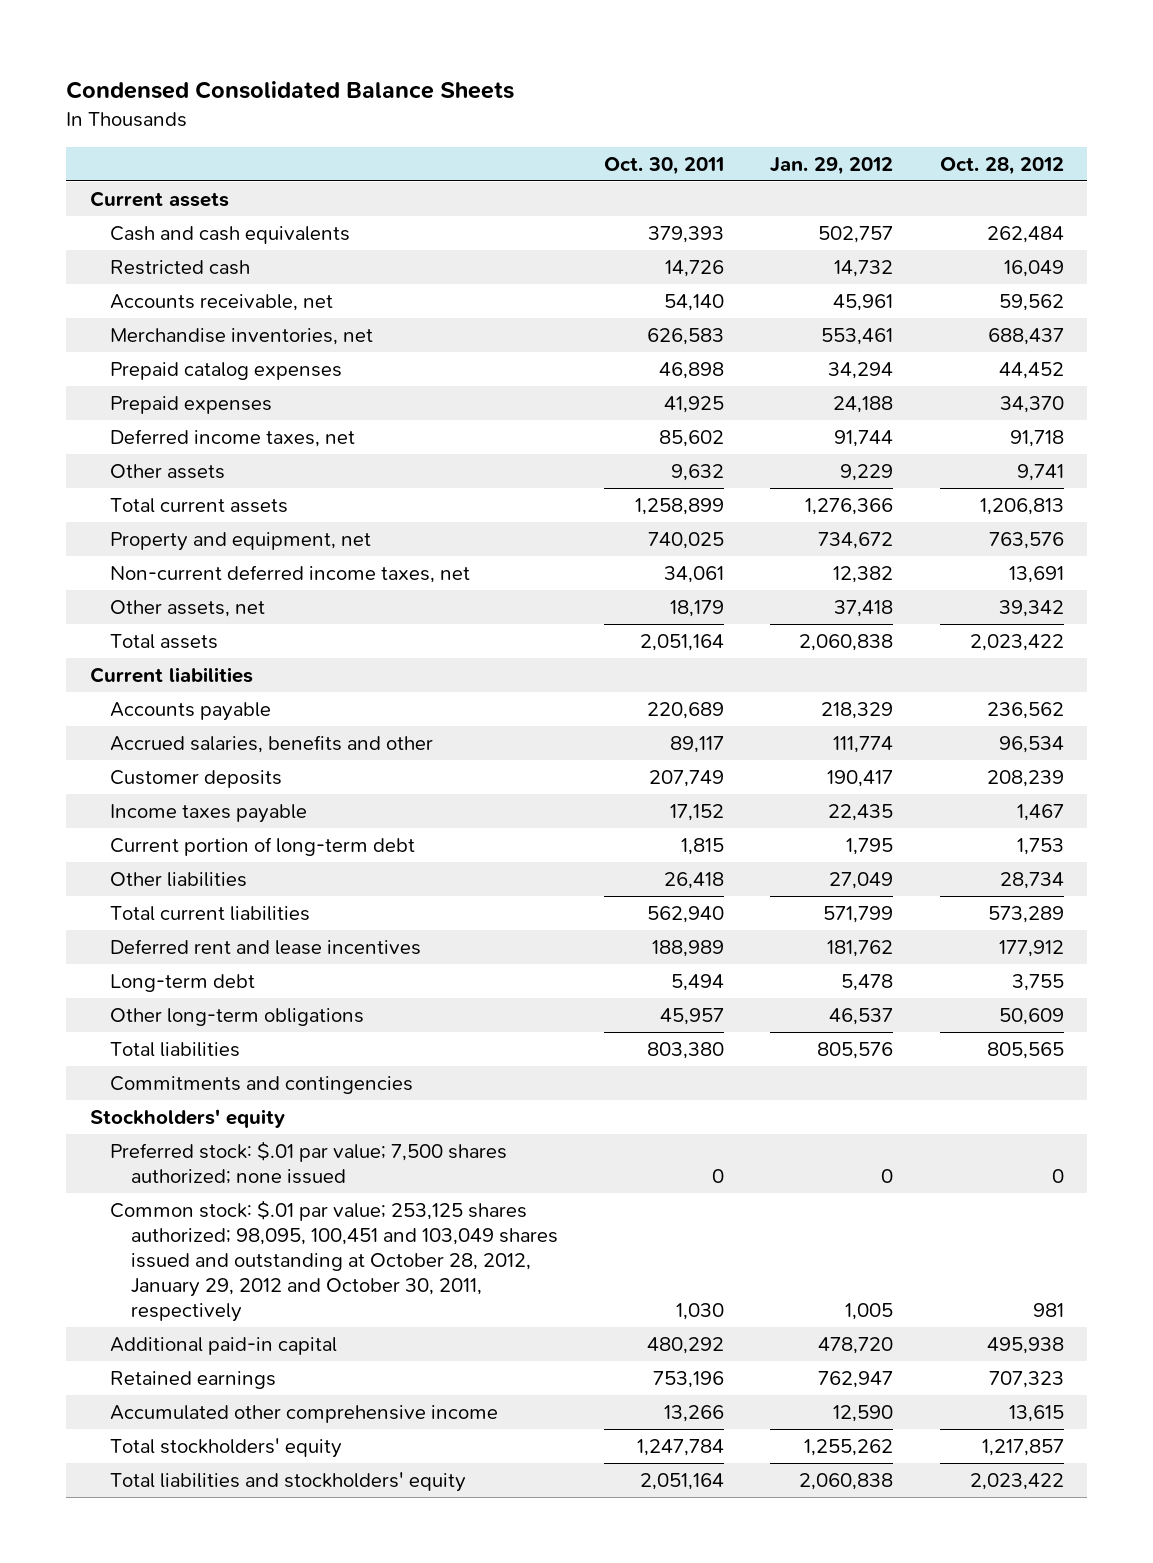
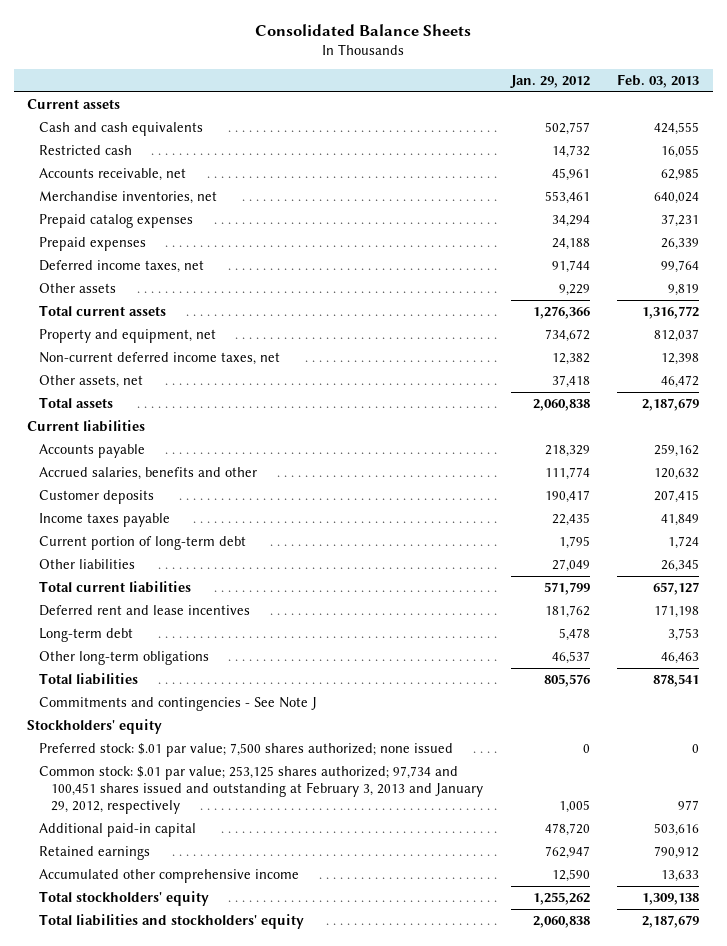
[66,81,515,100] Condensed Consolidated Balance Sheets -> [255,23,472,36] Consolidated Balance Sheets
[603,156,724,175] Oct. 30, 2011 -> none
[939,156,1064,175] Oct. 28, 2012 -> none
none -> [617,74,700,89] Feb. 03, 2013
[110,1076,414,1095] Commitments and contingencies -> [39,696,318,711] Commitments and contingencies - See Note J
[110,1200,558,1322] Common stock: $.01 par value; 253,125 shares authorized; 98,095, 100,451 and 103,049 shares issued and outstanding at October 28, 2012, January 29, 2012 and October 30, 2011, respectively -> [39,765,483,815] Common stock: $.01 par value; 253,125 shares authorized; 97,734 and 100,451 shares issued and outstanding at February 3, 2013 and January 29, 2012, respectively

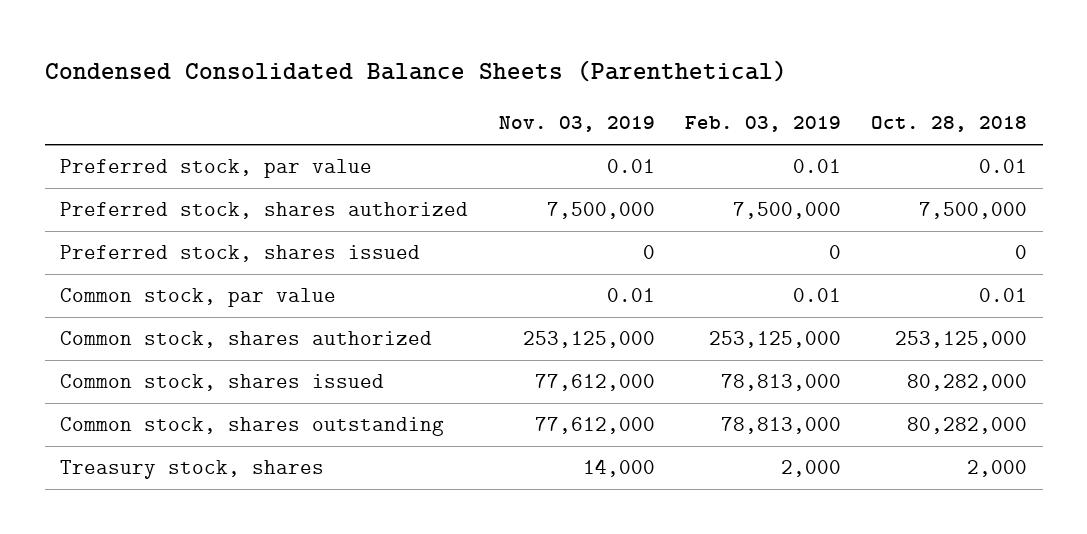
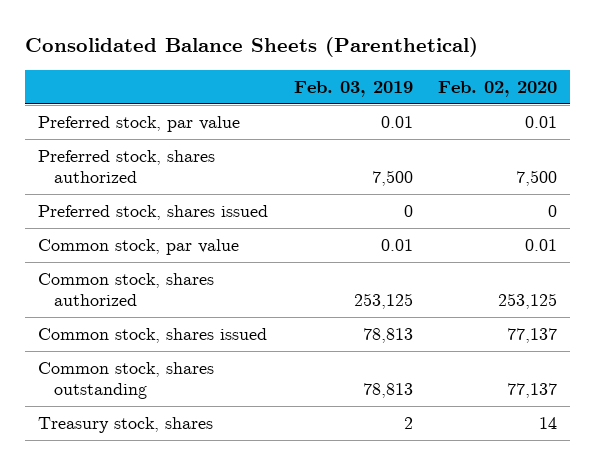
[44,60,787,83] Condensed Consolidated Balance Sheets (Parenthetical) -> [25,37,479,58] Consolidated Balance Sheets (Parenthetical)
[498,116,655,133] Nov. 03, 2019 -> none
[871,116,1028,133] Oct. 28, 2018 -> none
none -> [438,80,558,97] Feb. 02, 2020
[732,202,841,220] 7,500,000 -> [371,170,413,187] 7,500
[708,331,841,349] 253,125,000 -> [353,293,413,310] 253,125
[720,374,841,392] 78,813,000 -> [362,328,413,344] 78,813
[720,417,841,435] 78,813,000 -> [362,383,413,399] 78,813
[780,460,841,478] 2,000 -> [403,417,413,430] 2

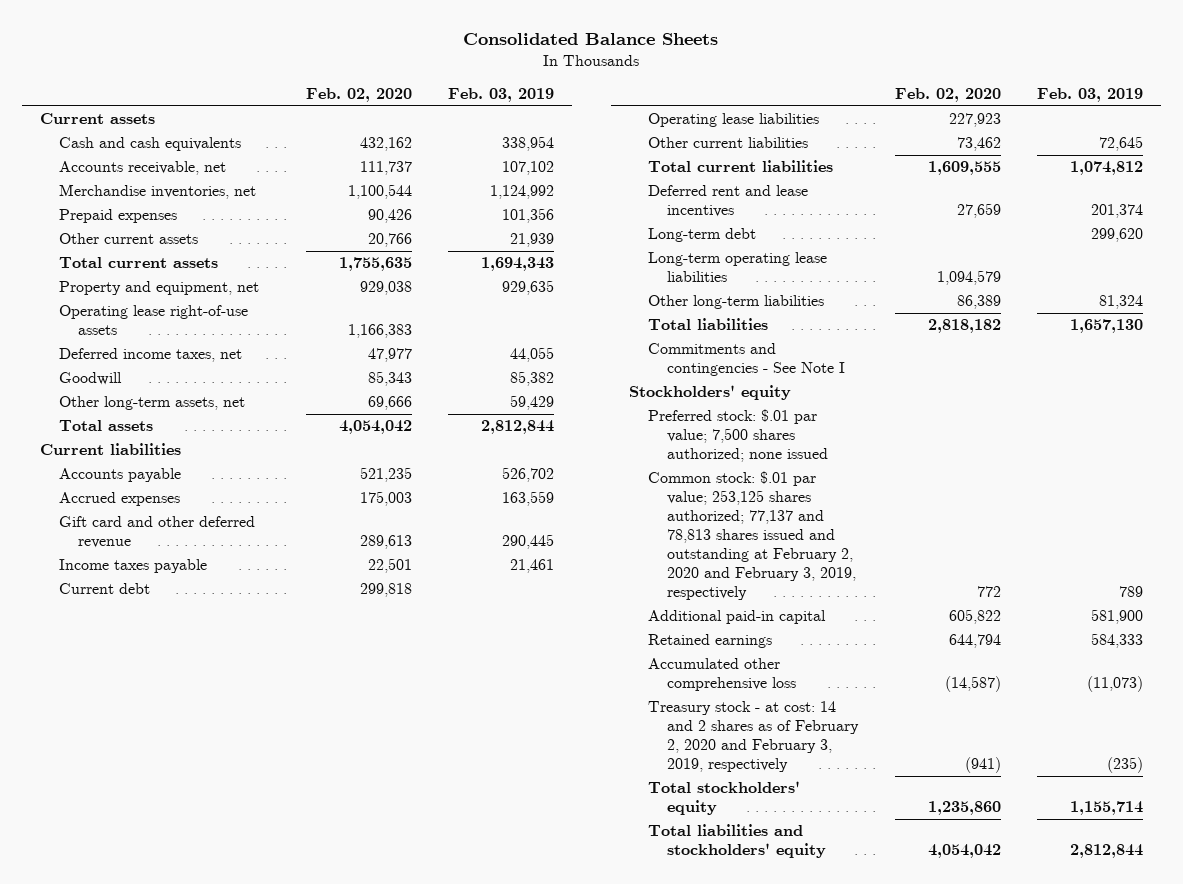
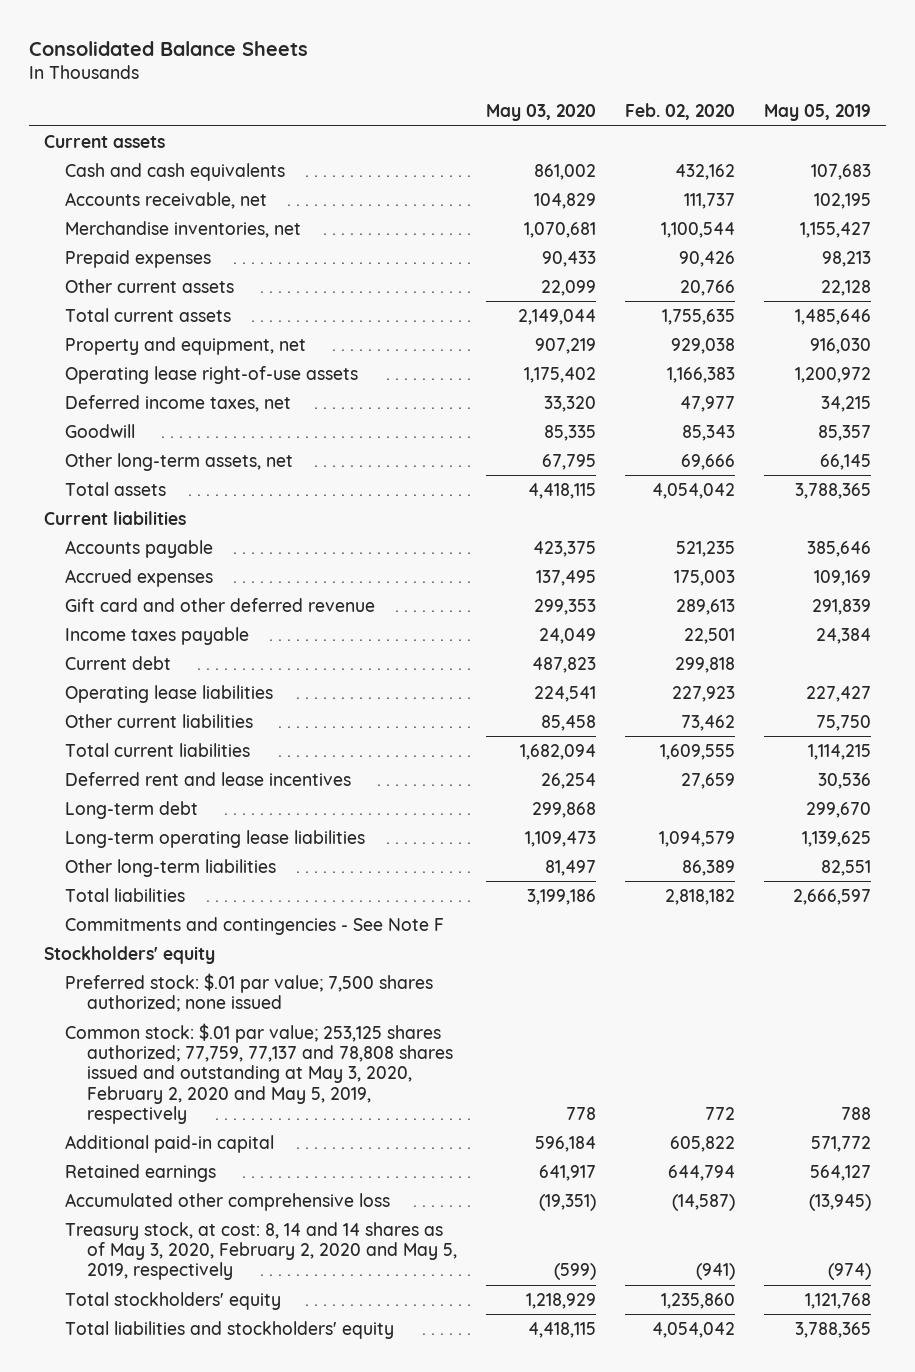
[448,87,555,102] Feb. 03, 2019 -> none
none -> [485,104,596,122] May 03, 2020
none -> [764,104,872,122] May 05, 2019
[648,343,846,377] Commitments and contingencies - See Note I -> [65,916,445,935] Commitments and contingencies - See Note F
[648,471,857,600] Common stock: $.01 par value; 253,125 shares authorized; 77,137 and 78,813 shares issued and outstanding at February 2, 2020 and February 3, 2019, respectively -> [65,1022,453,1124] Common stock: $.01 par value; 253,125 shares authorized; 77,759, 77,137 and 78,808 shares issued and outstanding at May 3, 2020, February 2, 2020 and May 5, 2019, respectively
[648,701,860,773] Treasury stock - at cost: 14 and 2 shares as of February 2, 2020 and February 3, 2019, respectively -> [65,1221,457,1281] Treasury stock, at cost: 8, 14 and 14 shares as of May 3, 2020, February 2, 2020 and May 5, 2019, respectively

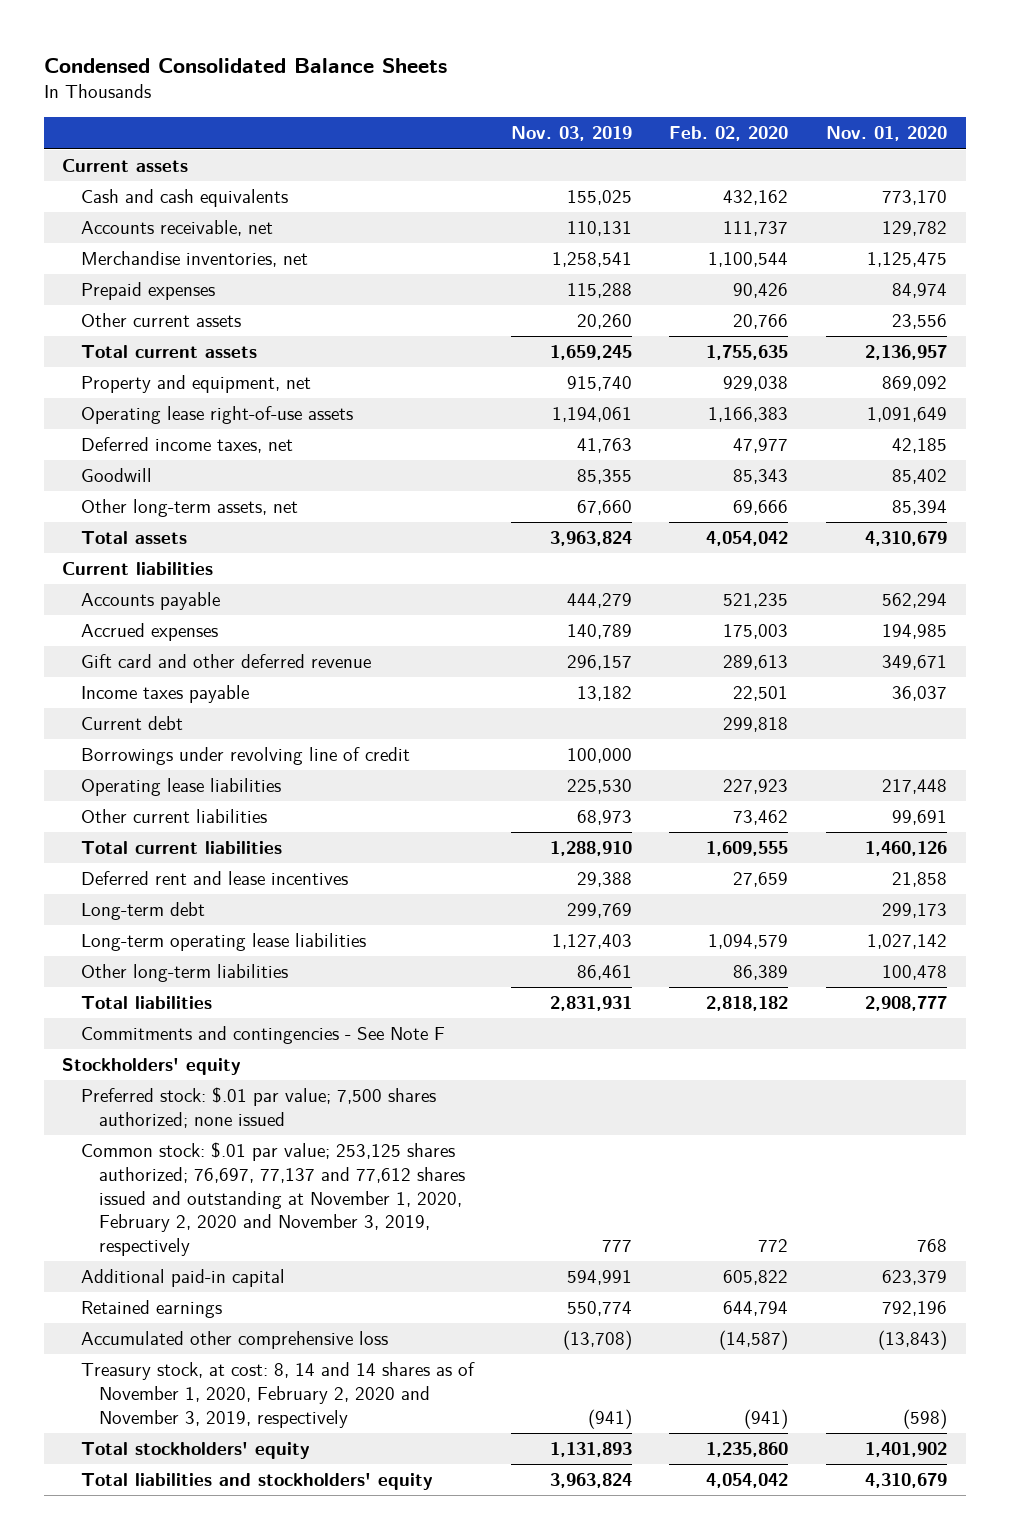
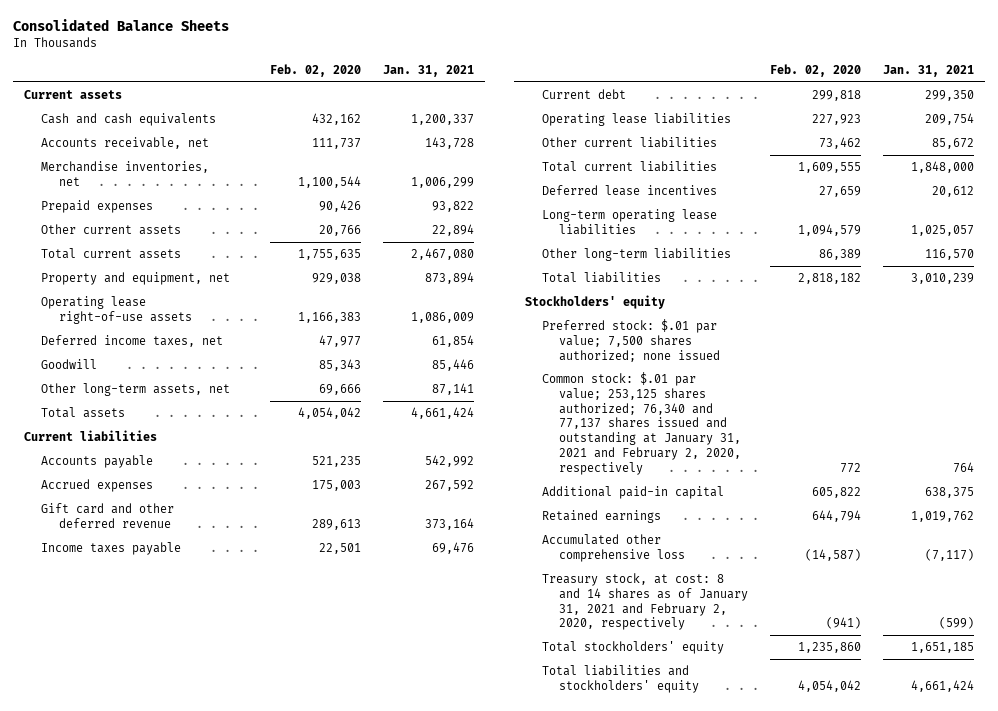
[43,57,447,73] Condensed Consolidated Balance Sheets -> [13,19,230,32] Consolidated Balance Sheets
[510,126,632,142] Nov. 03, 2019 -> none
[825,126,947,142] Nov. 01, 2020 -> none
none -> [382,65,474,78] Jan. 31, 2021
[80,747,410,766] Borrowings under revolving line of credit -> none
[80,902,205,921] Long-term debt -> none
[80,871,348,886] Deferred rent and lease incentives -> [541,184,717,196] Deferred lease incentives
[80,1026,445,1045] Commitments and contingencies - See Note F -> none
[80,1142,465,1256] Common stock: $.01 par value; 253,125 shares authorized; 76,697, 77,137 and 77,612 shares issued and outstanding at November 1, 2020, February 2, 2020 and November 3, 2019, respectively -> [541,371,741,476] Common stock: $.01 par value; 253,125 shares authorized; 76,340 and 77,137 shares issued and outstanding at January 31, 2021 and February 2, 2020, respectively
[80,1362,475,1428] Treasury stock, at cost: 8, 14 and 14 shares as of November 1, 2020, February 2, 2020 and November 3, 2019, respectively -> [541,572,748,631] Treasury stock, at cost: 8 and 14 shares as of January 31, 2021 and February 2, 2020, respectively

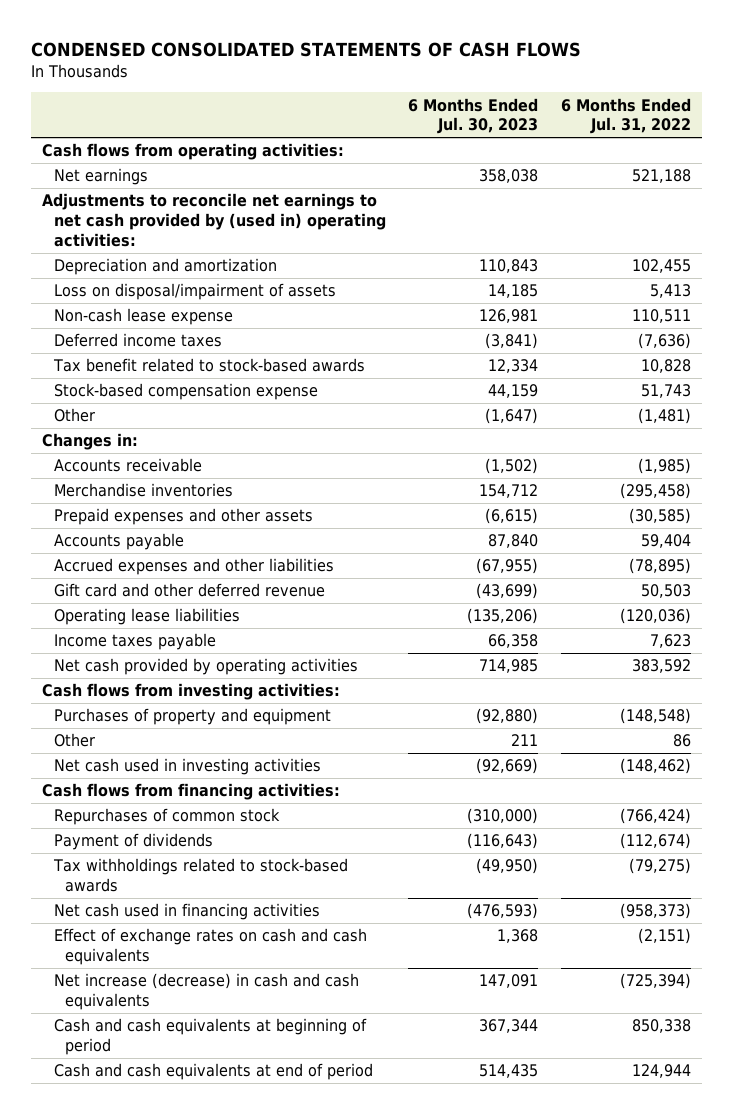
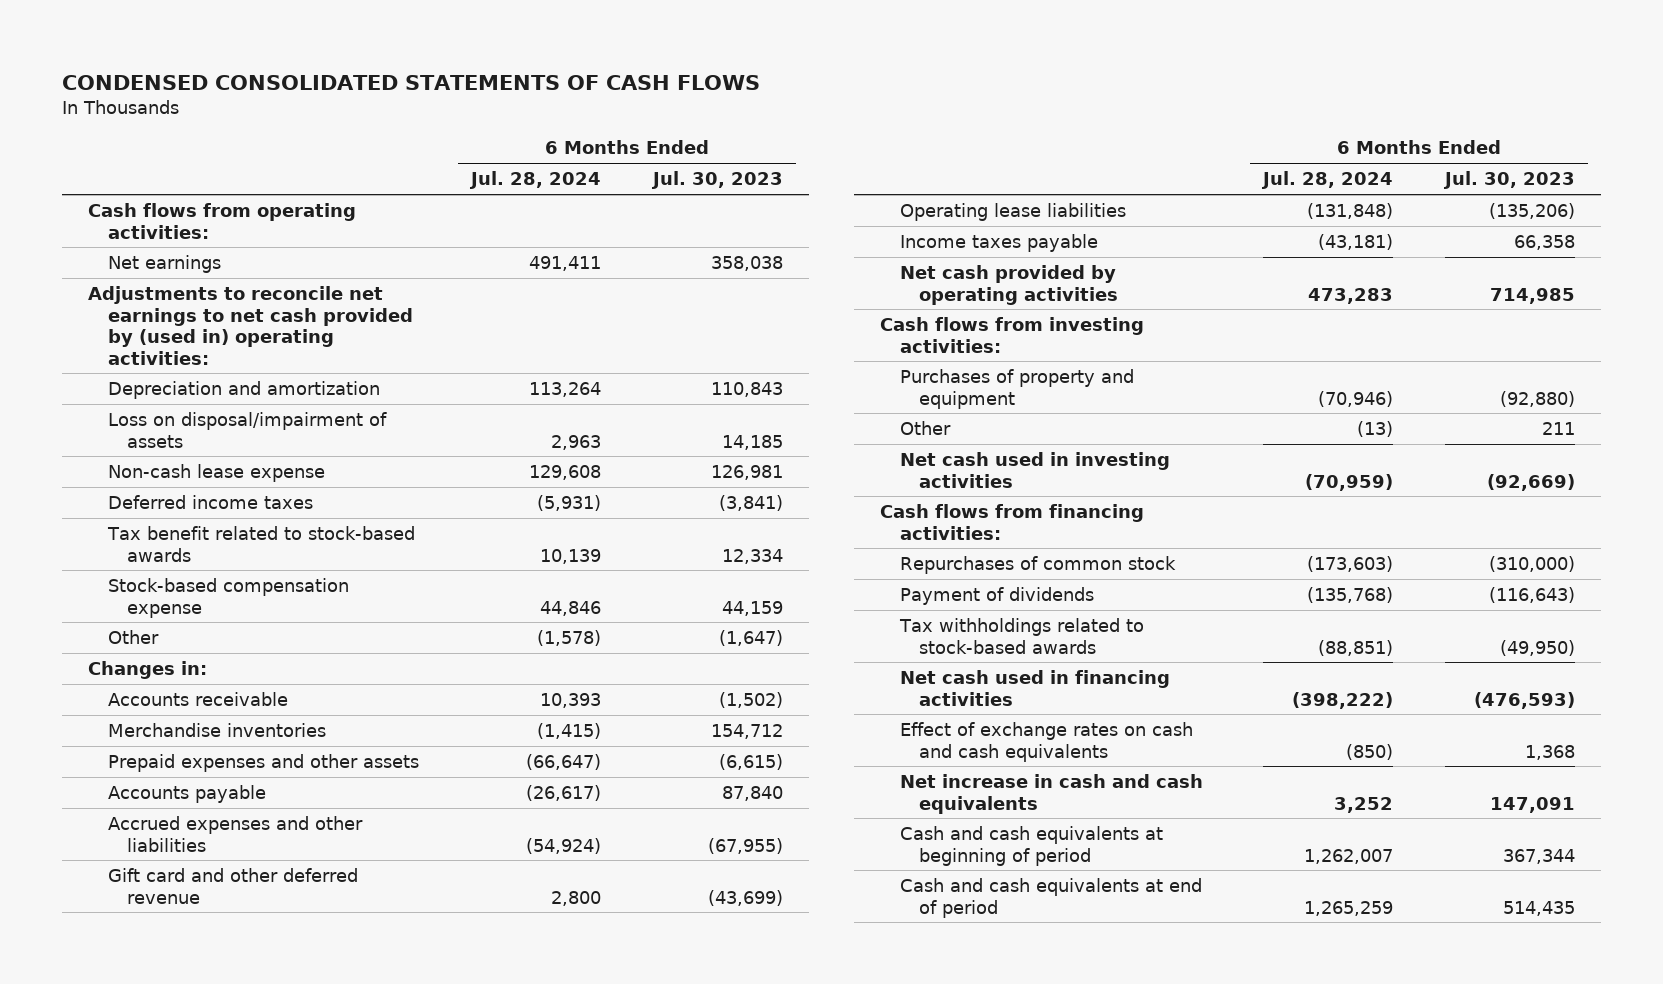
[560,97,691,135] 6 Months Ended Jul. 31, 2022 -> none
none -> [468,171,601,190] Jul. 28, 2024
[53,973,359,1011] Net increase (decrease) in cash and cash equivalents -> [899,774,1203,814] Net increase in cash and cash equivalents

